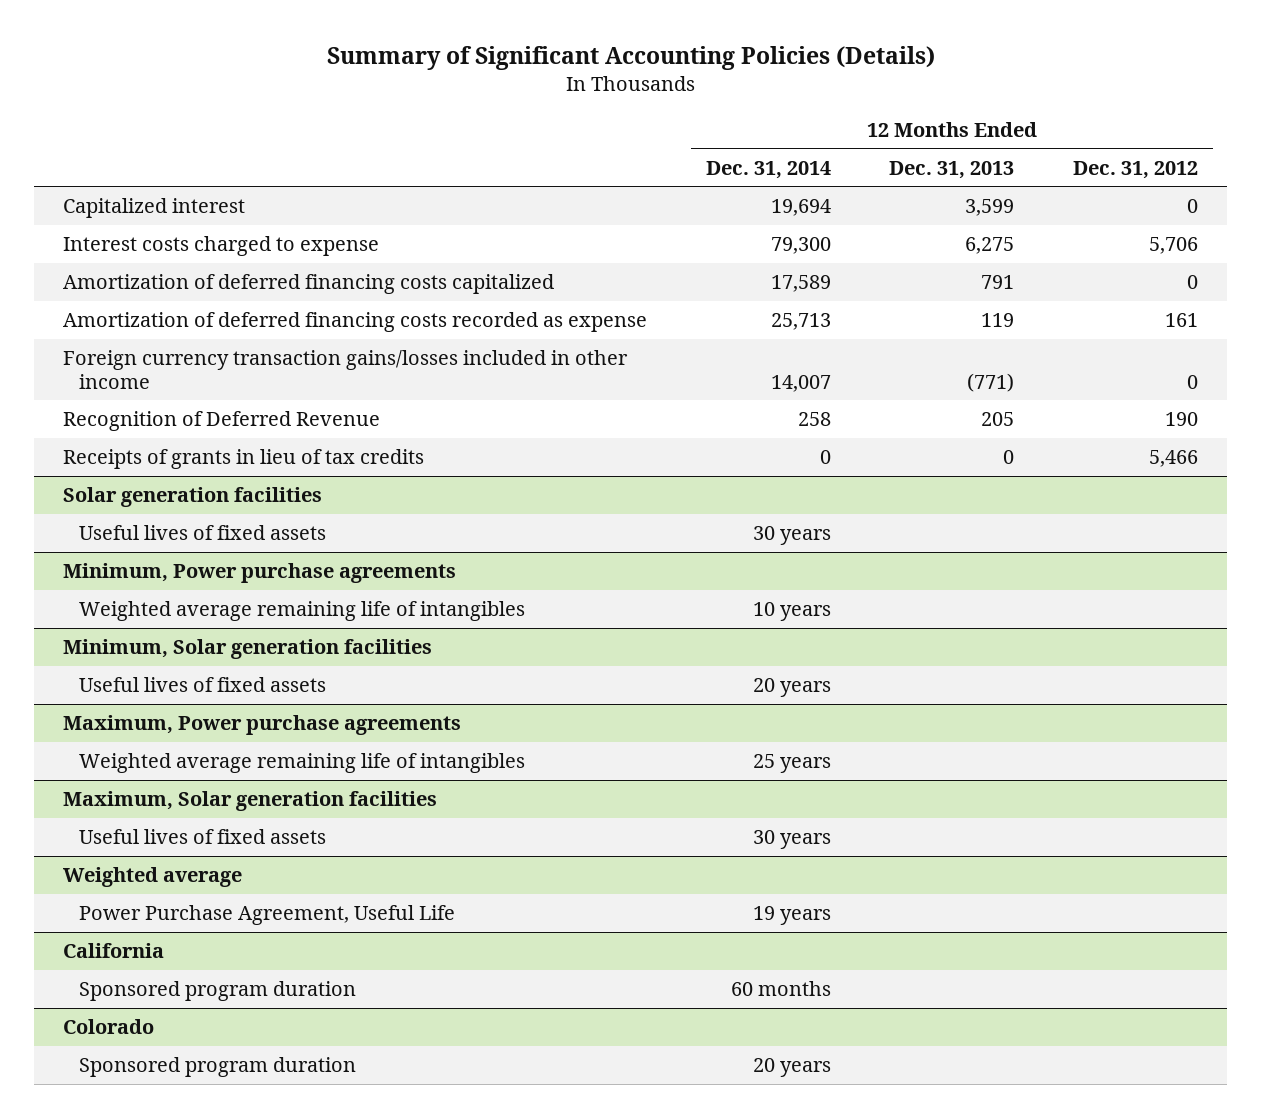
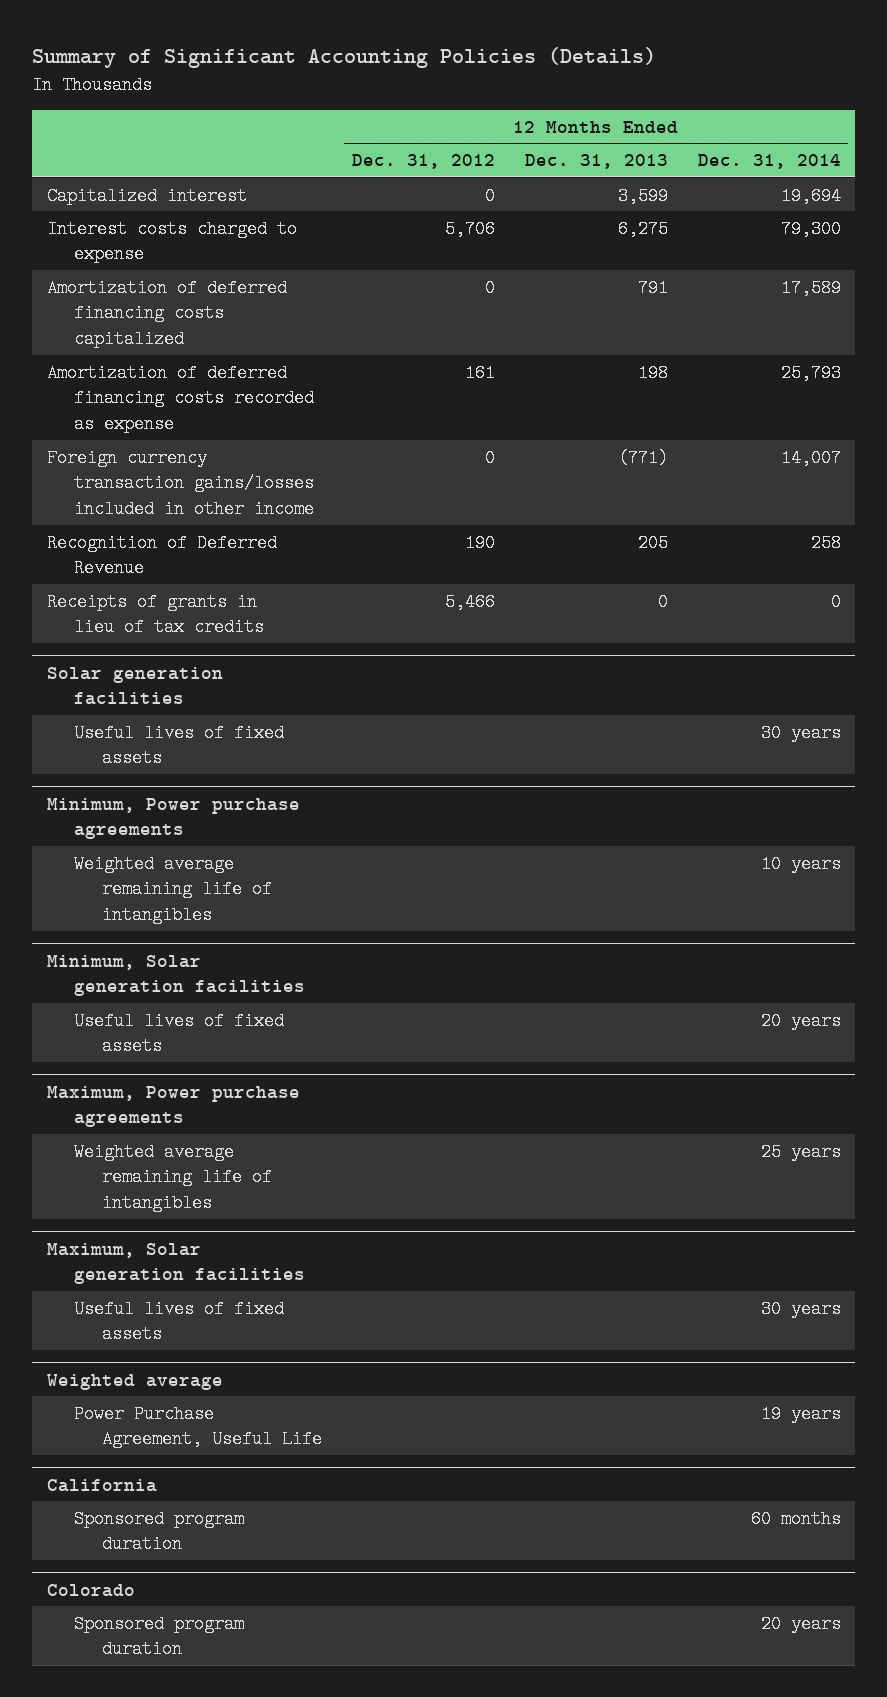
[770,313,831,331] 25,713 -> [780,363,841,382] 25,793
[981,313,1015,328] 119 -> [637,363,668,382] 198

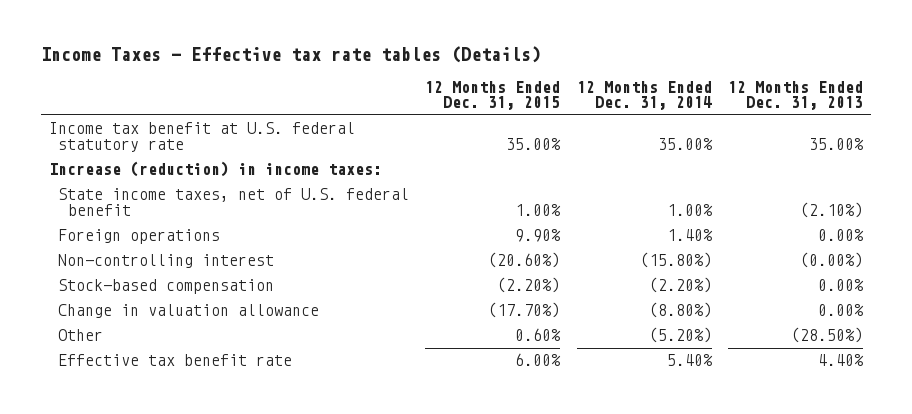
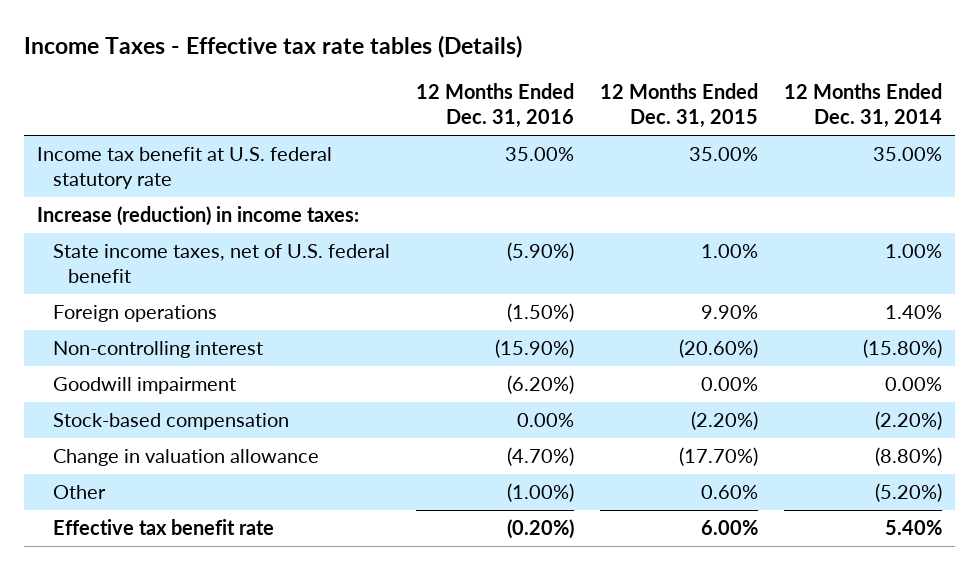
[727,80,863,111] 12 Months Ended Dec. 31, 2013 -> none
none -> [415,83,574,129] 12 Months Ended Dec. 31, 2016
none -> [52,377,236,395] Goodwill impairment

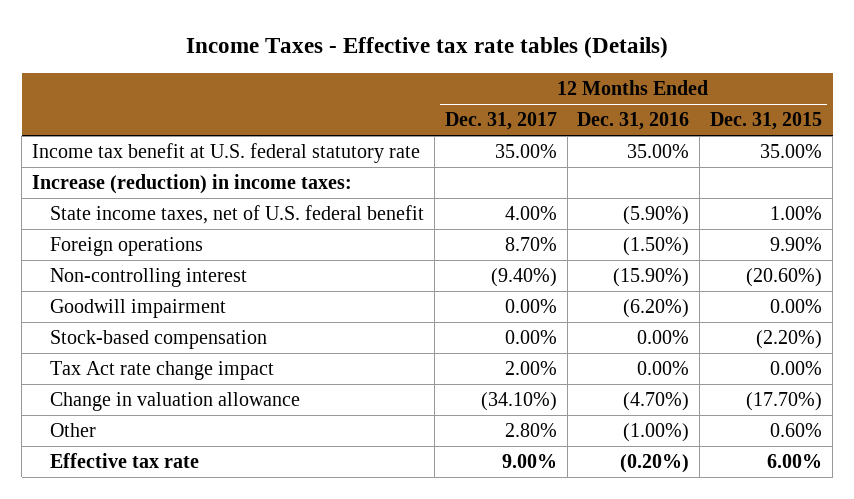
[784,83,943,129] 12 Months Ended Dec. 31, 2014 -> none
none -> [444,112,557,131] Dec. 31, 2017
none -> [50,361,275,381] Tax Act rate change impact
[52,519,274,536] Effective tax benefit rate -> [50,453,200,469] Effective tax rate

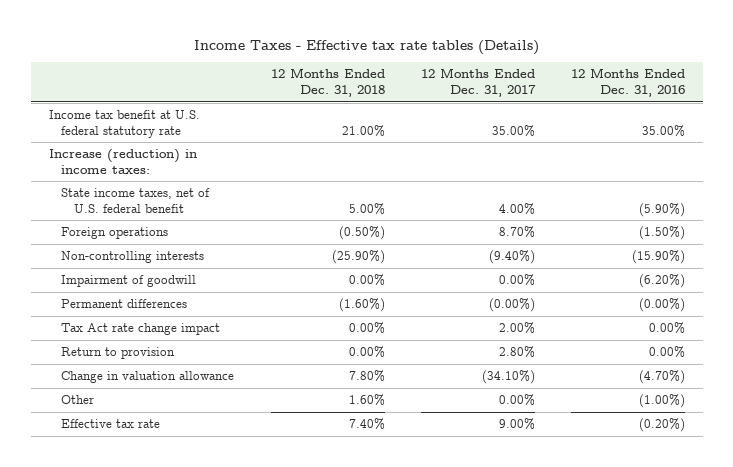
[710,112,823,131] Dec. 31, 2015 -> none
none -> [270,68,385,98] 12 Months Ended Dec. 31, 2018
[50,330,268,350] Stock-based compensation -> none
[50,268,248,288] Non-controlling interest -> [61,251,205,264] Non-controlling interests
[50,299,227,319] Goodwill impairment -> [61,275,197,288] Impairment of goodwill
none -> [61,299,188,309] Permanent differences
none -> [61,347,176,360] Return to provision
[504,423,557,438] 2.80% -> [498,394,535,407] 0.00%

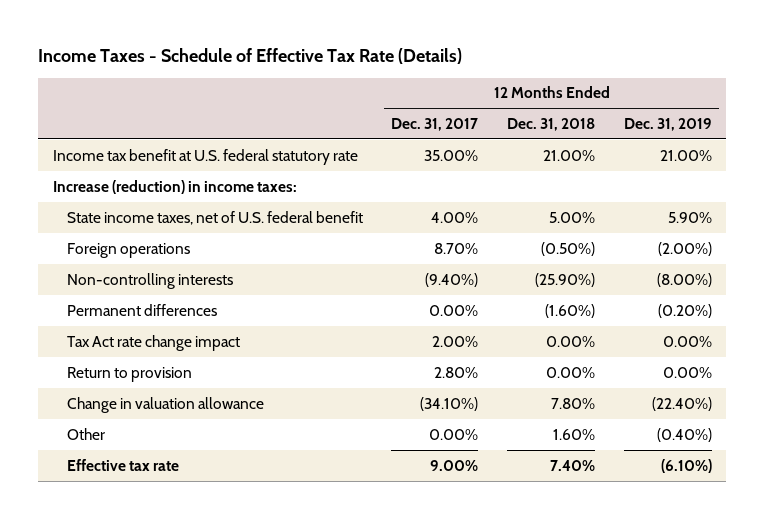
[193,39,539,55] Income Taxes - Effective tax rate tables (Details) -> [38,48,463,65] Income Taxes - Schedule of Effective Tax Rate (Details)
[570,68,685,98] 12 Months Ended Dec. 31, 2016 -> none
none -> [623,118,712,132] Dec. 31, 2019
[61,275,197,288] Impairment of goodwill -> none
[488,298,535,313] (0.00%) -> [429,304,479,316] 0.00%

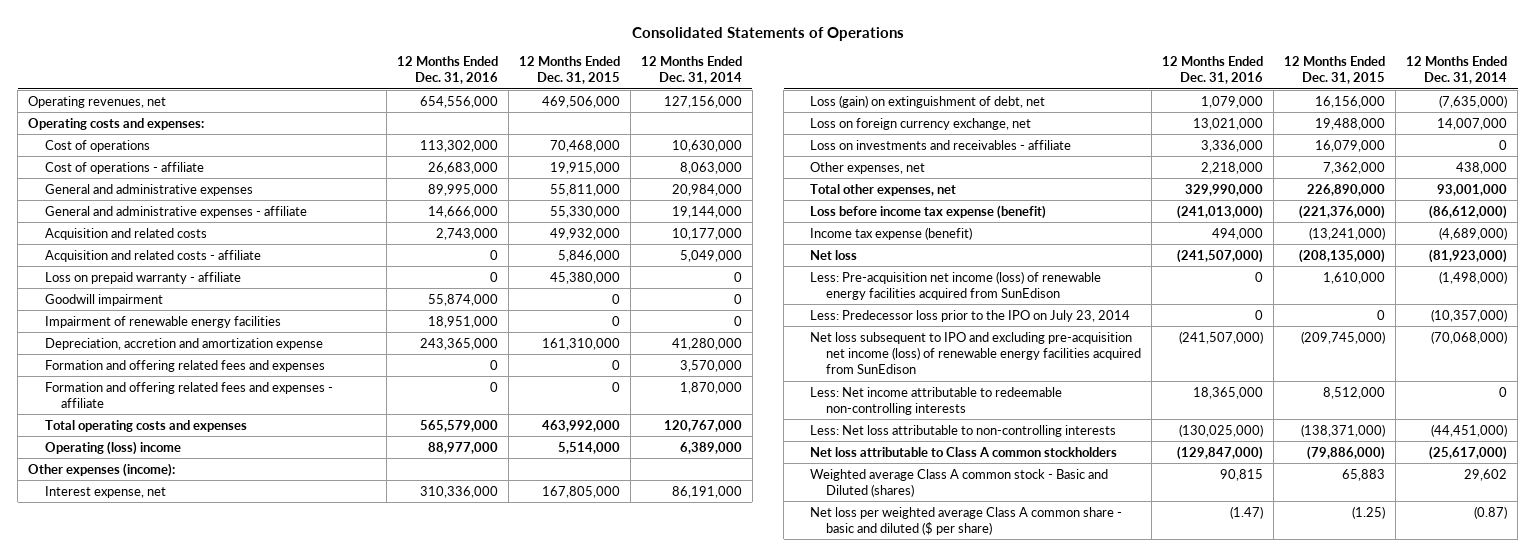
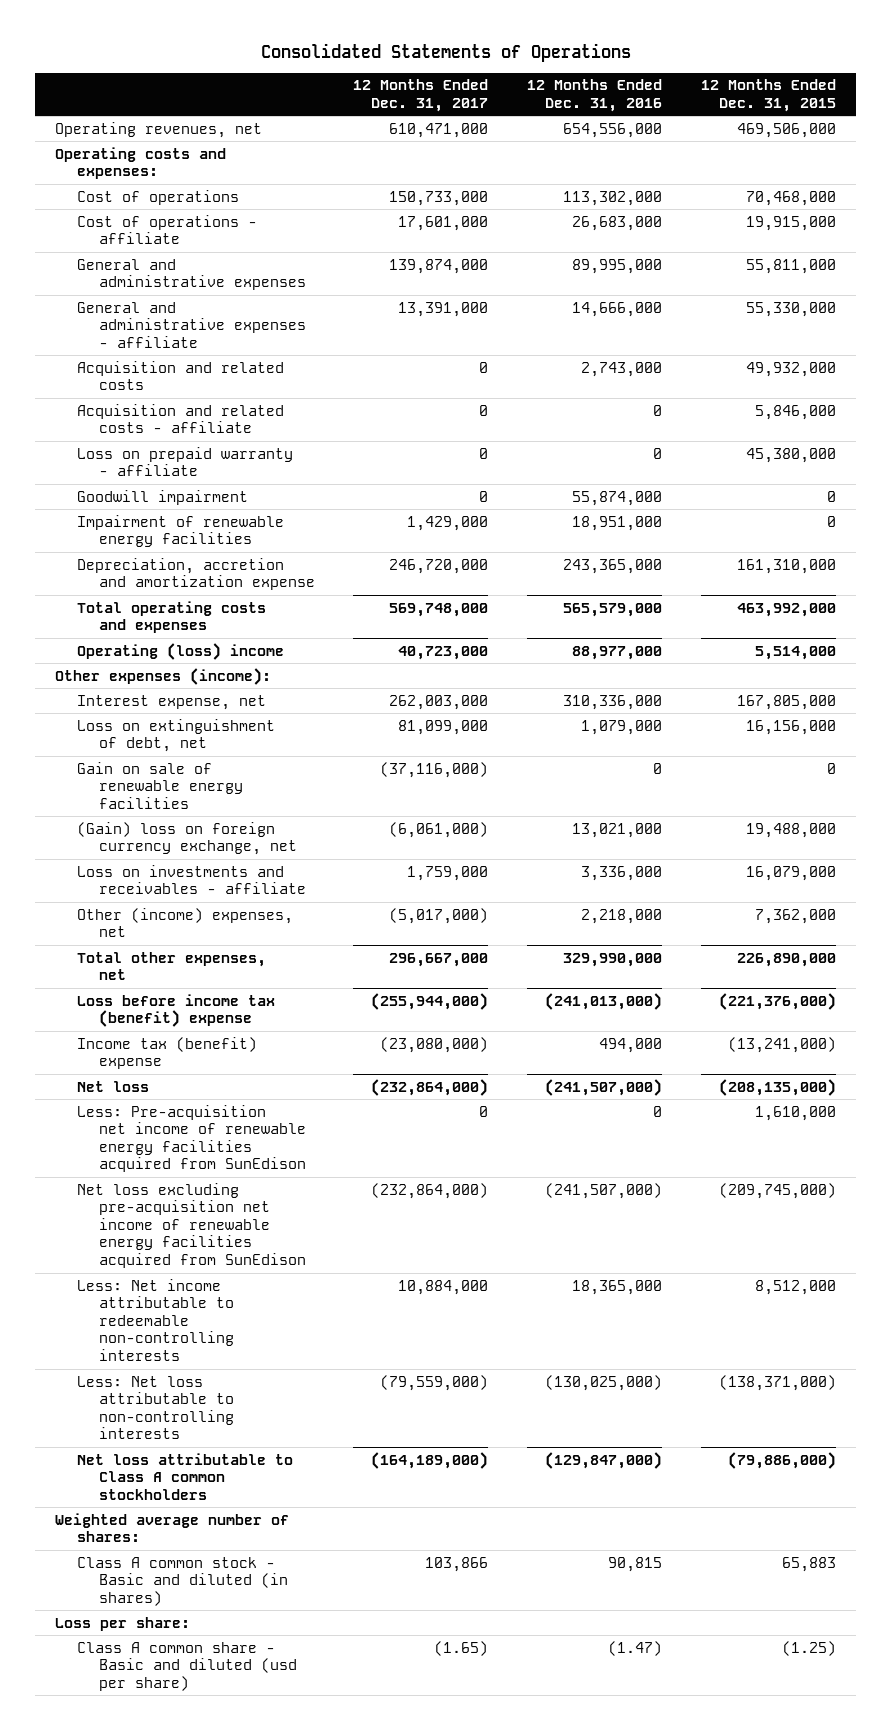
[640,55,742,85] 12 Months Ended Dec. 31, 2014 -> none
none -> [353,79,489,112] 12 Months Ended Dec. 31, 2017
[44,359,325,372] Formation and offering related fees and expenses -> none
[44,381,333,408] Formation and offering related fees and expenses - affiliate -> none
[810,94,1046,108] Loss (gain) on extinguishment of debt, net -> [76,718,275,753] Loss on extinguishment of debt, net
none -> [76,761,243,809] Gain on sale of renewable energy facilities
[810,117,1032,130] Loss on foreign currency exchange, net -> [76,821,297,856] (Gain) loss on foreign currency exchange, net
[810,161,926,174] Other expenses, net -> [76,907,293,938] Other (income) expenses, net
[810,204,1047,219] Loss before income tax expense (benefit) -> [76,993,275,1028] Loss before income tax (benefit) expense
[810,226,973,240] Income tax expense (benefit) -> [76,1036,257,1070] Income tax (benefit) expense
[810,309,1131,322] Less: Predecessor loss prior to the IPO on July 23, 2014 -> none
[810,270,1102,300] Less: Pre-acquisition net income (loss) of renewable energy facilities acquired from SunEdison -> [76,1104,306,1173] Less: Pre-acquisition net income of renewable energy facilities acquired from SunEdison
[810,331,1142,375] Net loss subsequent to IPO and excluding pre-acquisition net income (loss) of renewable energy facilities acquired from SunEdison -> [76,1182,306,1269] Net loss excluding pre-acquisition net income of renewable energy facilities acquired from SunEdison
none -> [54,1512,289,1543] Weighted average number of shares:
[810,468,1109,497] Weighted average Class A common stock - Basic and Diluted (shares) -> [76,1556,288,1606] Class A common stock - Basic and diluted (in shares)
none -> [54,1616,190,1631] Loss per share:
[810,506,1123,535] Net loss per weighted average Class A common share - basic and diluted ($ per share) -> [76,1641,297,1691] Class A common share - Basic and diluted (usd per share)

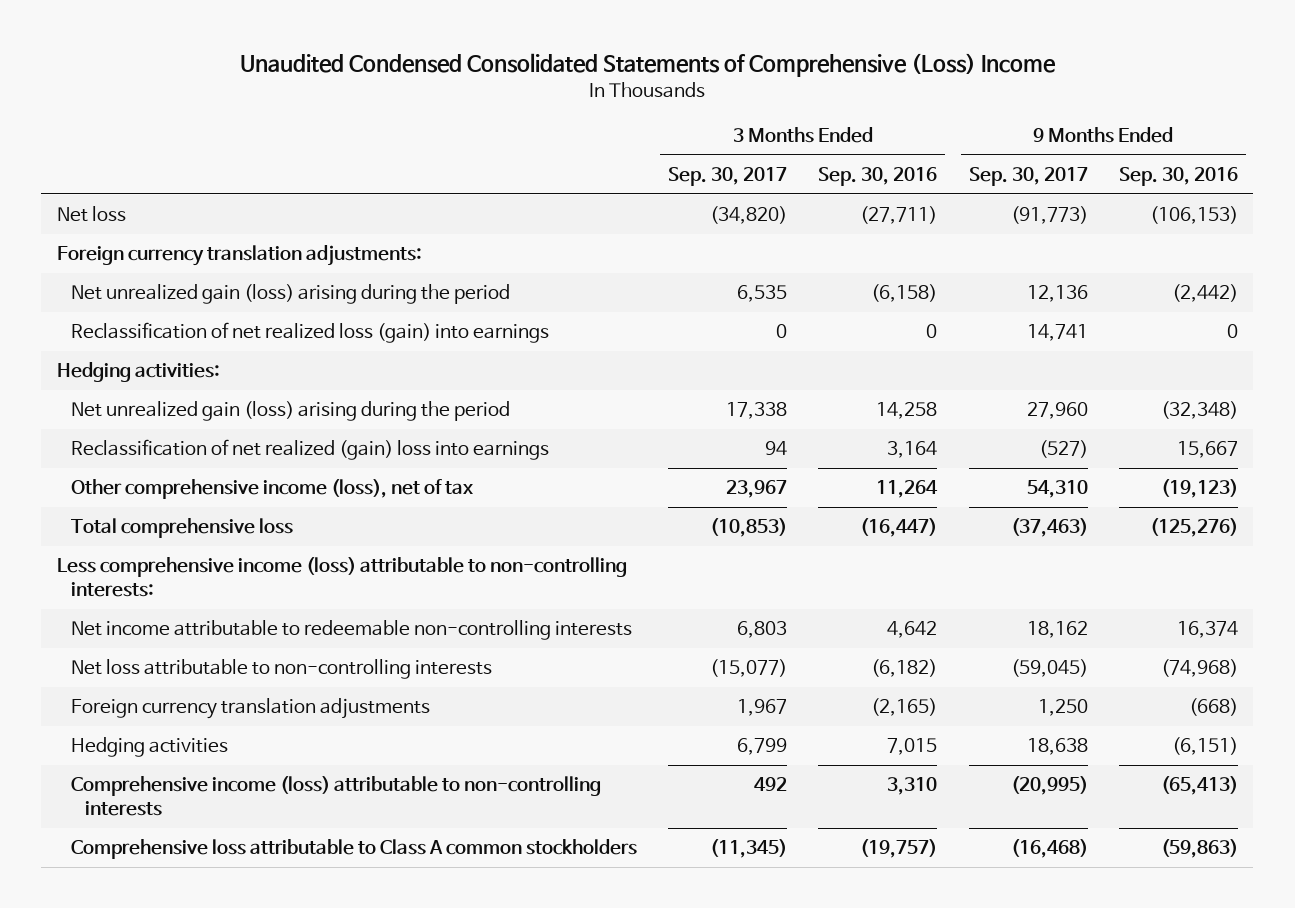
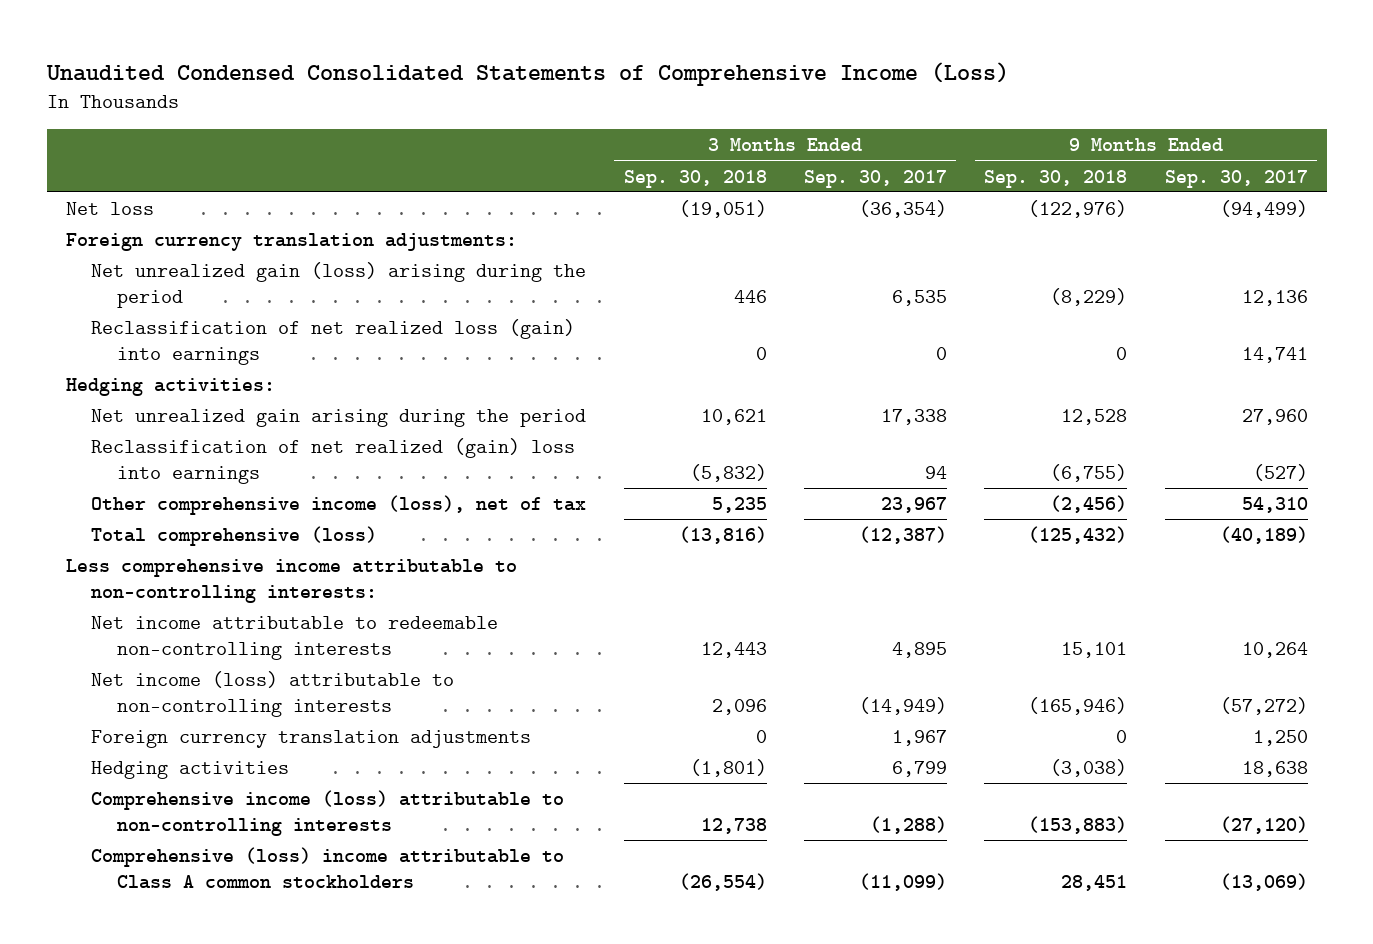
[240,52,1057,77] Unaudited Condensed Consolidated Statements of Comprehensive (Loss) Income -> [45,61,1009,86] Unaudited Condensed Consolidated Statements of Comprehensive Income (Loss)
[818,166,938,186] Sep. 30, 2016 -> none
[1118,166,1238,186] Sep. 30, 2016 -> none
none -> [623,169,767,188] Sep. 30, 2018
none -> [984,169,1128,188] Sep. 30, 2018
[710,206,788,225] (34,820) -> [858,200,947,219] (36,354)
[1010,206,1088,225] (91,773) -> [1219,200,1308,219] (94,499)
[70,401,510,422] Net unrealized gain (loss) arising during the period -> [91,409,587,428] Net unrealized gain arising during the period
[70,518,293,539] Total comprehensive loss -> [91,526,378,547] Total comprehensive (loss)
[710,518,788,538] (10,853) -> [858,526,947,545] (12,387)
[1010,518,1088,538] (37,463) -> [1219,526,1308,545] (40,189)
[56,557,627,598] Less comprehensive income (loss) attributable to non-controlling interests: -> [65,559,517,604] Less comprehensive income attributable to non-controlling interests:
[737,621,788,639] 6,803 -> [891,642,947,659] 4,895
[1026,621,1088,639] 18,162 -> [1241,642,1308,659] 10,264
[70,659,492,680] Net loss attributable to non-controlling interests -> [91,671,455,718] Net income (loss) attributable to non-controlling interests
[710,659,788,678] (15,077) -> [858,697,947,716] (14,949)
[1010,659,1088,678] (59,045) -> [1219,697,1308,716] (57,272)
[754,777,788,792] 492 -> [869,816,947,835] (1,288)
[1010,776,1088,796] (20,995) -> [1219,816,1308,835] (27,120)
[70,839,637,860] Comprehensive loss attributable to Class A common stockholders -> [91,847,565,890] Comprehensive (loss) income attributable to Class A common stockholders
[710,839,788,859] (11,345) -> [858,873,947,892] (11,099)
[1010,839,1088,859] (16,468) -> [1219,873,1308,892] (13,069)

